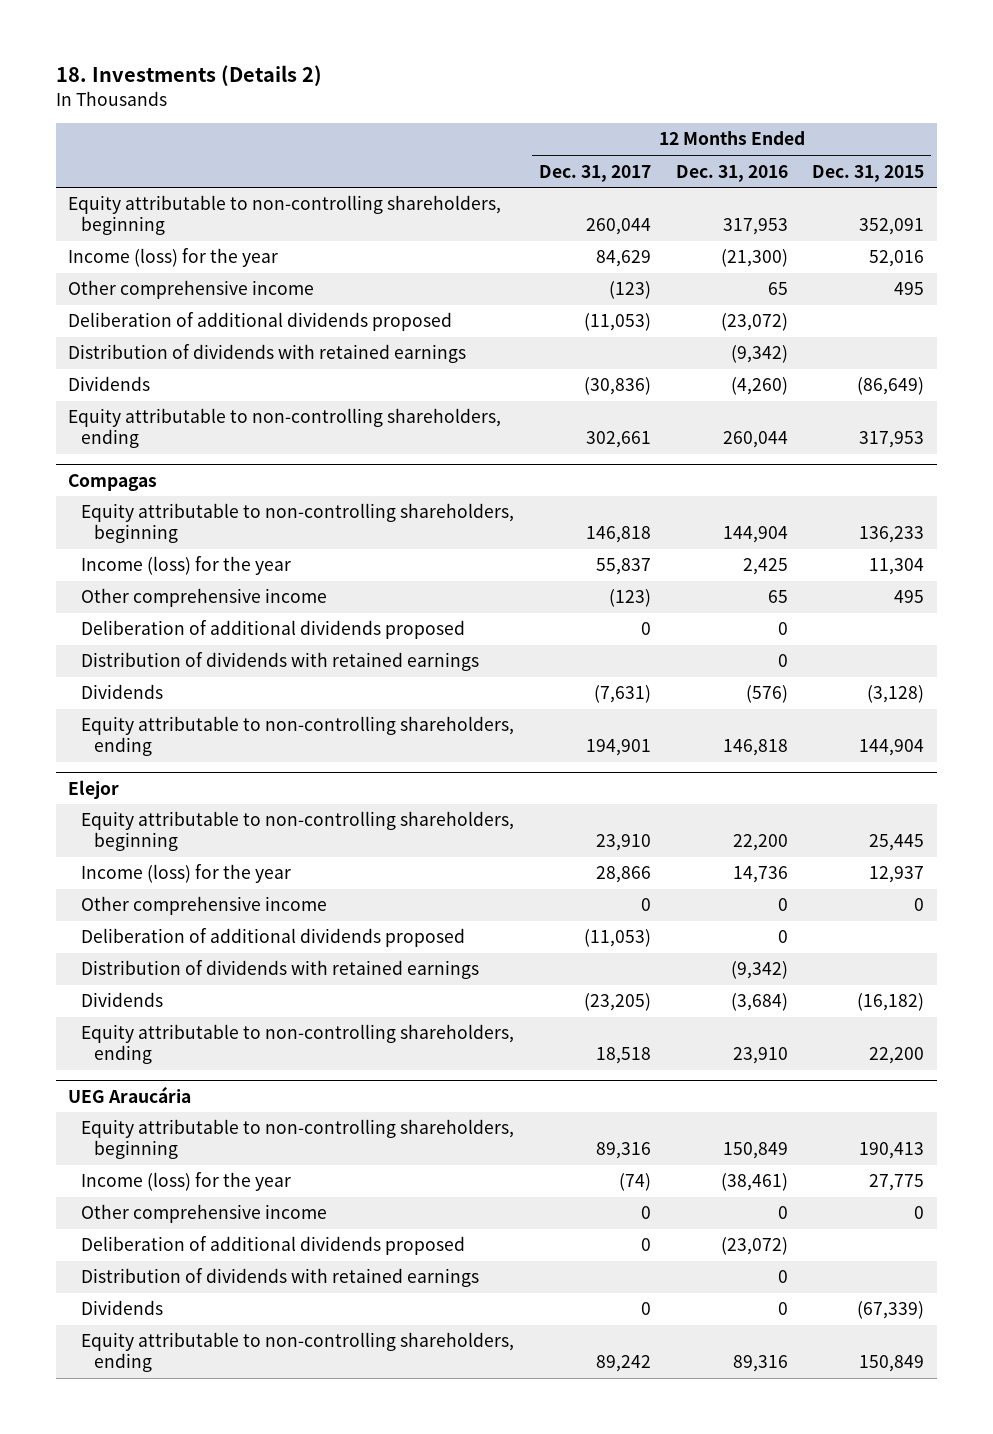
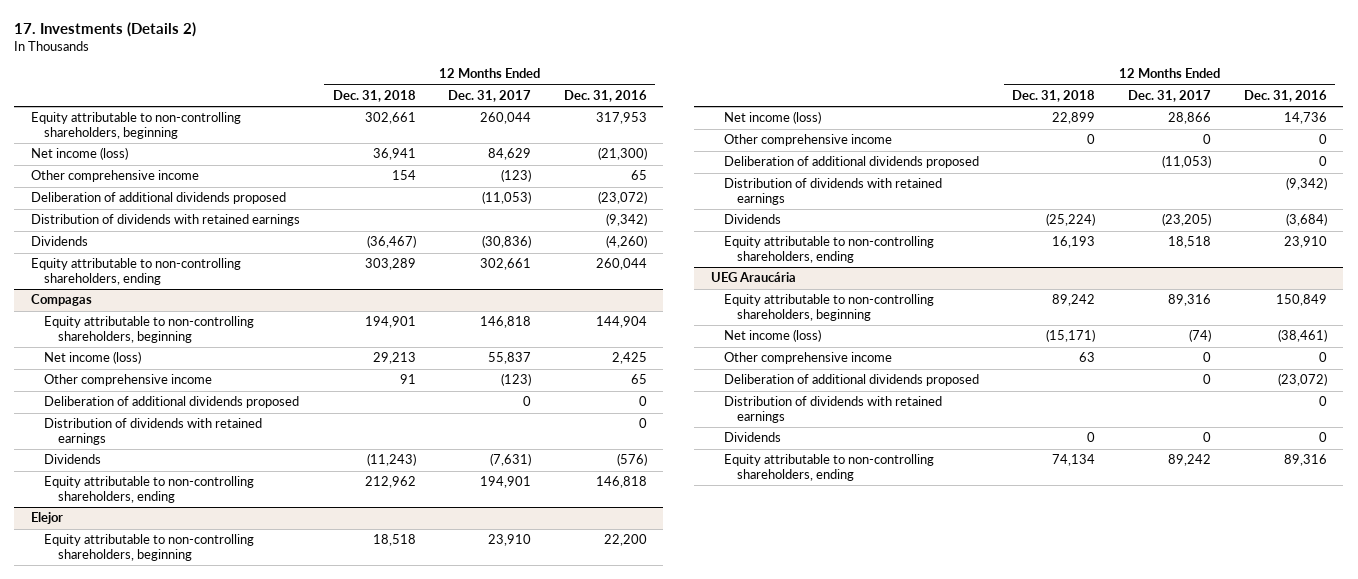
[55,65,322,87] 18. Investments (Details 2) -> [14,21,197,37] 17. Investments (Details 2)
[812,164,925,182] Dec. 31, 2015 -> none
none -> [332,90,416,103] Dec. 31, 2018
[68,248,279,268] Income (loss) for the year -> [30,147,128,161] Net income (loss)
[80,556,291,576] Income (loss) for the year -> [44,351,142,365] Net income (loss)
[80,864,291,884] Income (loss) for the year -> [724,111,822,125] Net income (loss)
[80,1172,291,1192] Income (loss) for the year -> [724,329,822,343] Net income (loss)

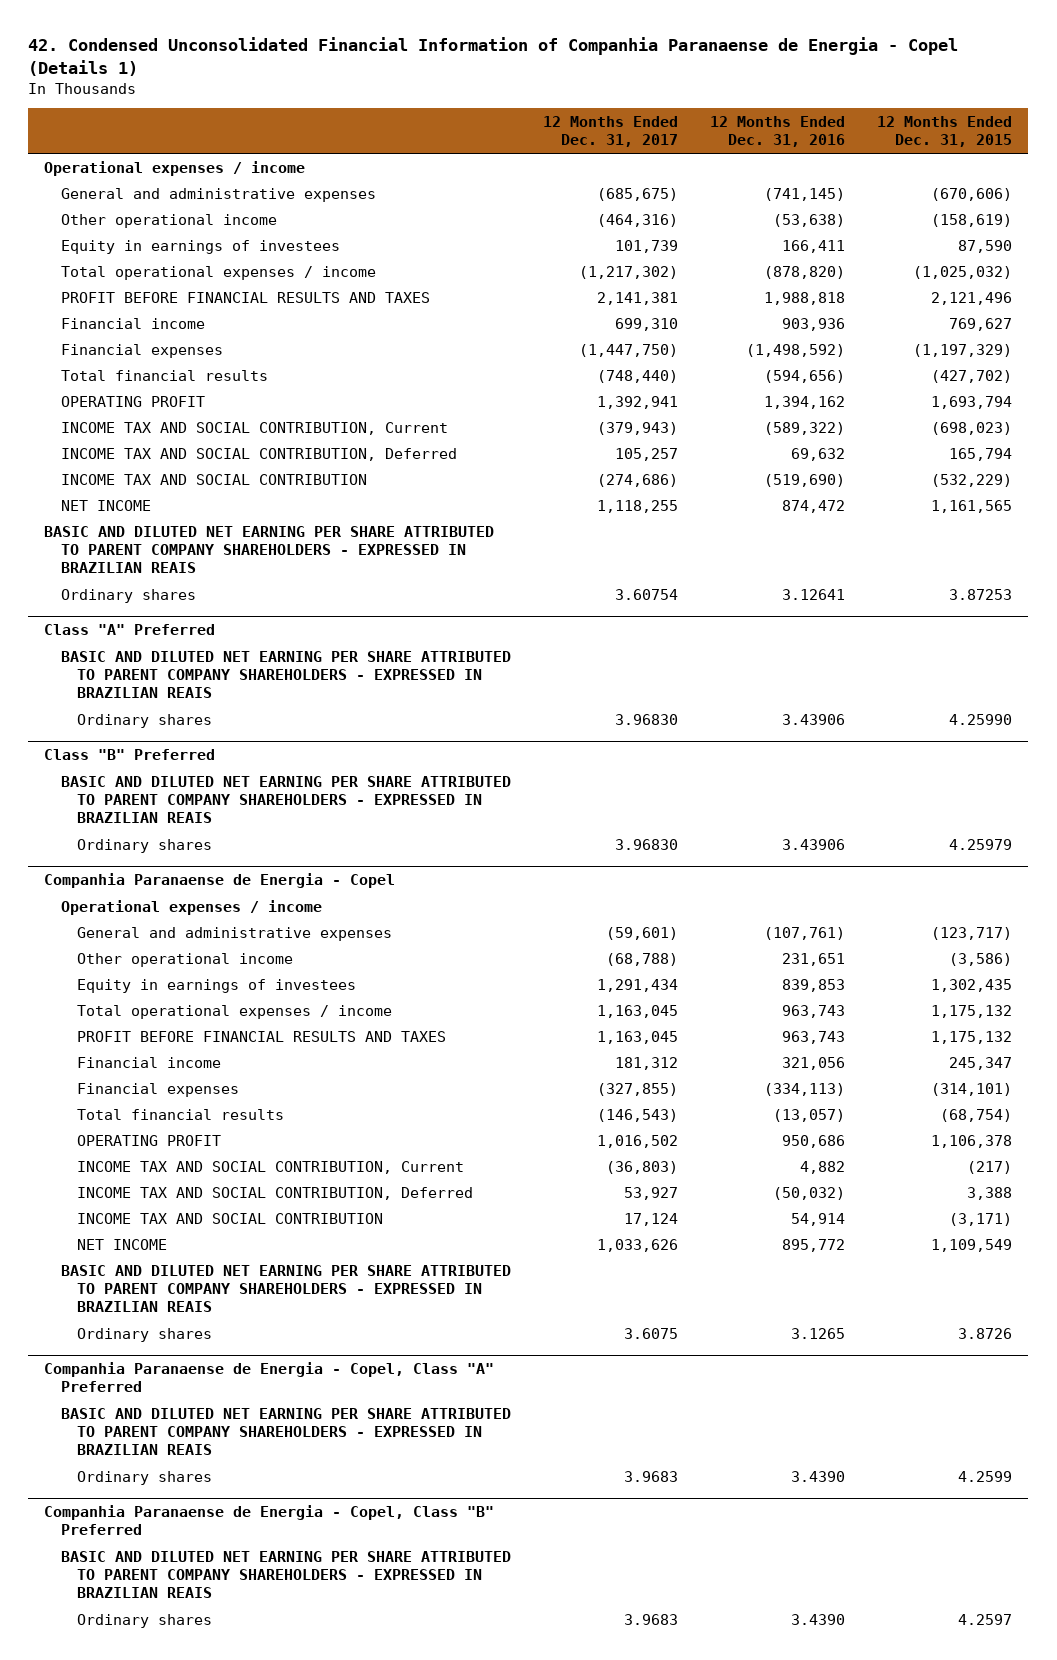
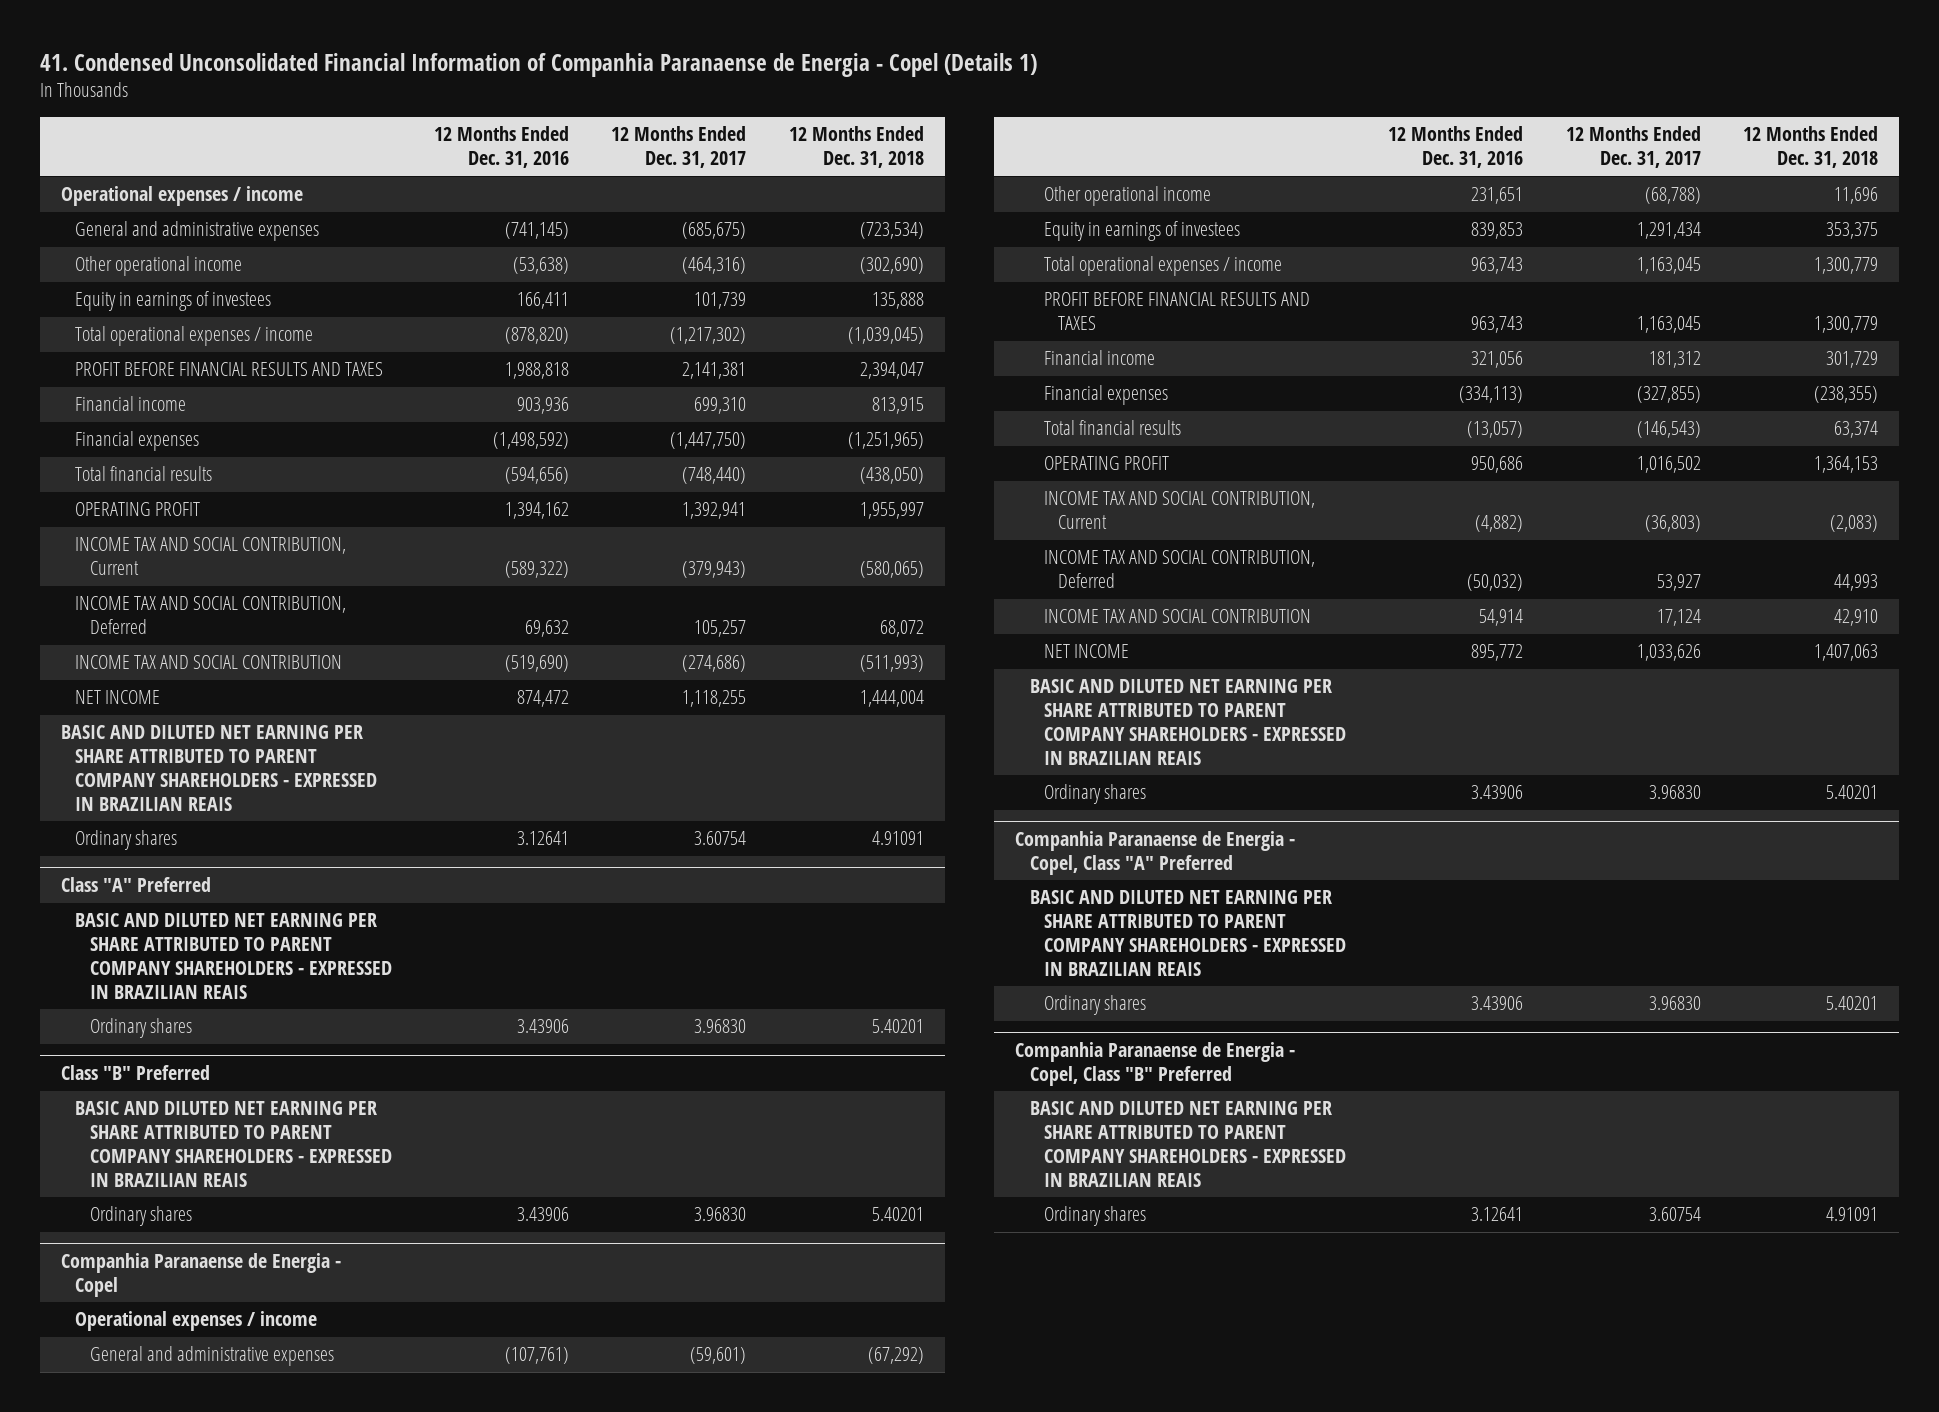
[28,37,959,76] 42. Condensed Unconsolidated Financial Information of Companhia Paranaense de Energia - Copel (Details 1) -> [39,52,1037,77] 41. Condensed Unconsolidated Financial Information of Companhia Paranaense de Energia - Copel (Details 1)
[877,115,1013,148] 12 Months Ended Dec. 31, 2015 -> none
none -> [788,126,924,169] 12 Months Ended Dec. 31, 2018
[800,1160,846,1174] 4,882 -> [1475,515,1524,533] (4,882)
[623,1327,678,1339] 3.6075 -> [1648,785,1701,800] 3.96830
[791,1327,846,1339] 3.1265 -> [1471,785,1524,800] 3.43906
[623,1470,678,1482] 3.9683 -> [1648,996,1701,1011] 3.96830
[791,1470,846,1482] 3.4390 -> [1471,996,1524,1011] 3.43906
[623,1613,678,1625] 3.9683 -> [1648,1207,1701,1222] 3.60754
[791,1613,846,1625] 3.4390 -> [1471,1207,1524,1222] 3.12641

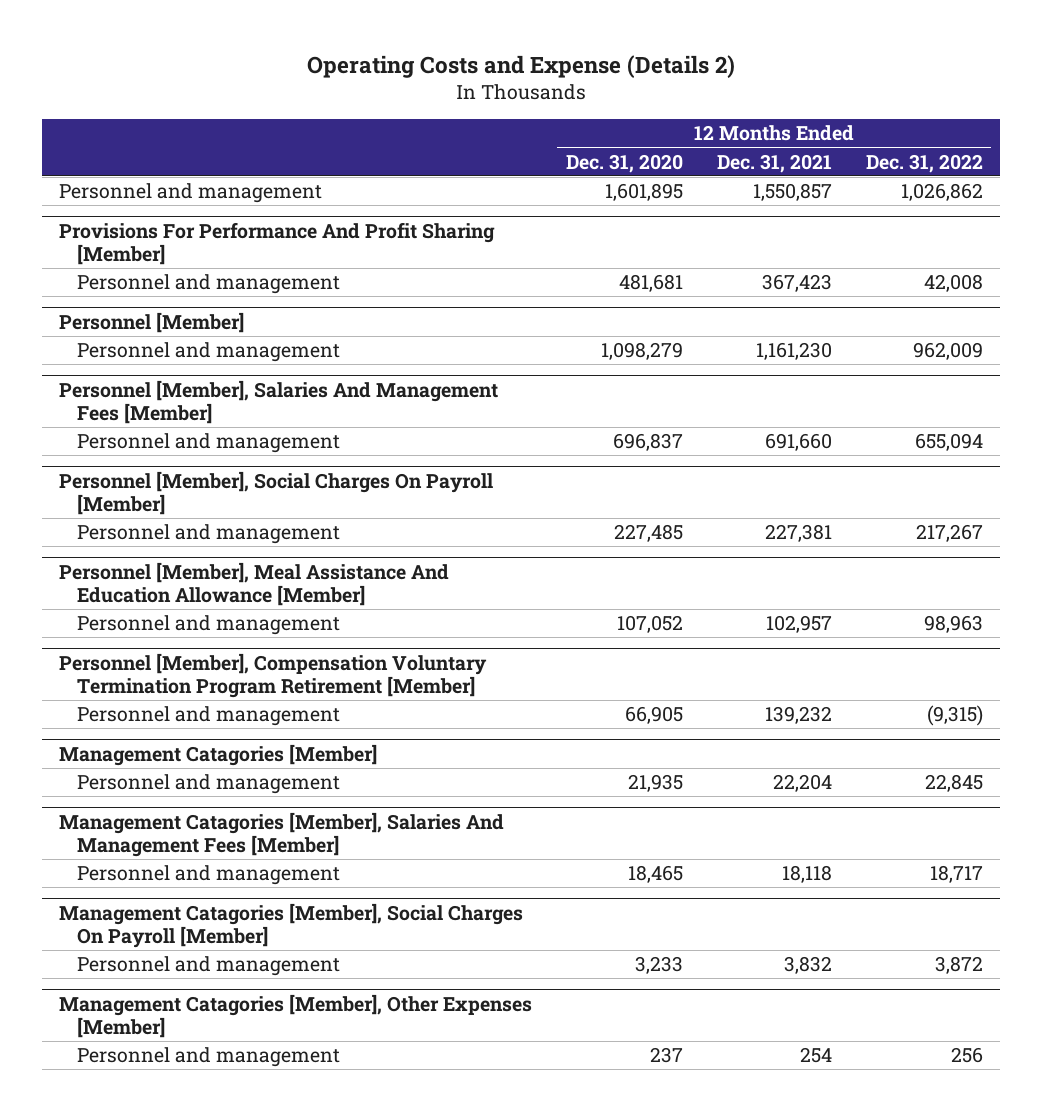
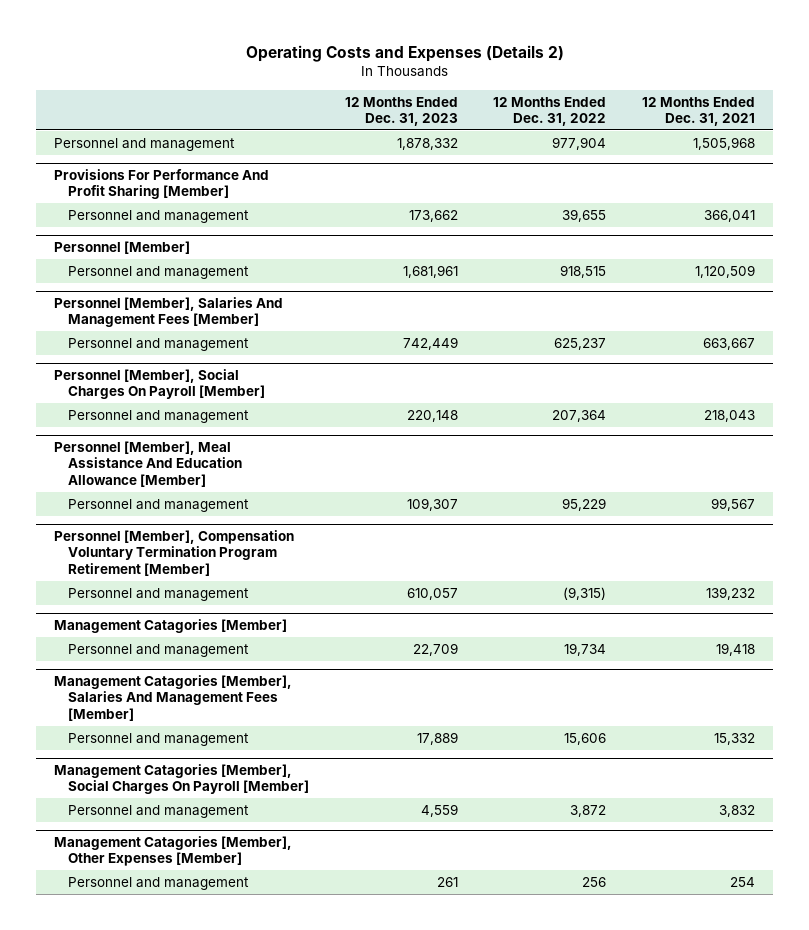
[306,54,735,78] Operating Costs and Expense (Details 2) -> [245,44,564,62] Operating Costs and Expenses (Details 2)
[565,153,683,173] Dec. 31, 2020 -> none
none -> [344,96,458,126] 12 Months Ended Dec. 31, 2023
[752,183,832,202] 1,550,857 -> [693,137,756,151] 1,505,968
[900,183,983,202] 1,026,862 -> [552,137,607,151] 977,904
[761,274,832,293] 367,423 -> [704,210,756,223] 366,041
[923,274,983,293] 42,008 -> [562,209,607,223] 39,655
[755,342,832,361] 1,161,230 -> [695,265,756,279] 1,120,509
[912,342,983,361] 962,009 -> [560,265,607,279] 918,515
[764,433,832,452] 691,660 -> [703,338,756,351] 663,667
[914,433,983,452] 655,094 -> [554,338,607,351] 625,237
[764,524,832,543] 227,381 -> [704,410,756,423] 218,043
[915,524,983,543] 217,267 -> [552,410,607,423] 207,364
[765,615,832,634] 102,957 -> [711,498,756,512] 99,567
[923,615,983,634] 98,963 -> [562,498,607,512] 95,229
[772,774,832,793] 22,204 -> [716,643,756,657] 19,418
[924,774,983,793] 22,845 -> [564,643,607,657] 19,734
[781,865,832,884] 18,118 -> [714,733,756,746] 15,332
[929,865,983,884] 18,717 -> [564,733,607,746] 15,606

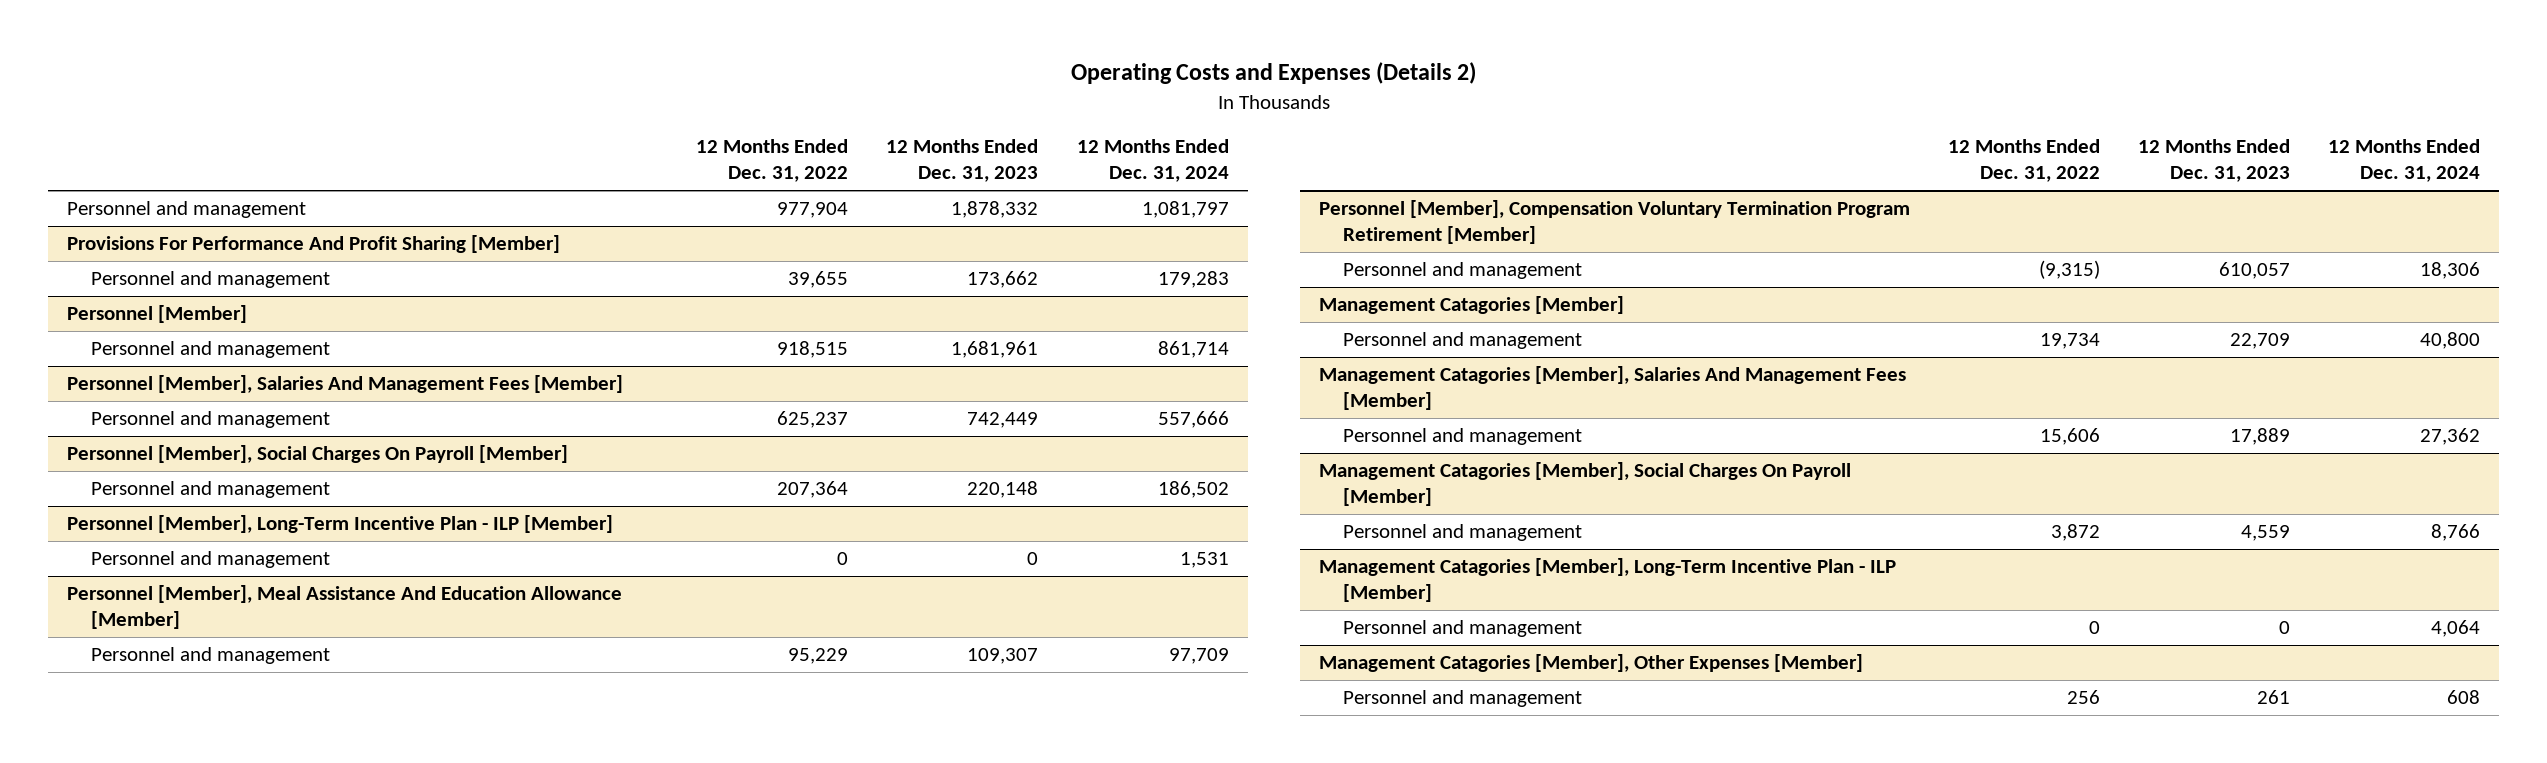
[642,96,756,126] 12 Months Ended Dec. 31, 2021 -> none
none -> [1076,139,1229,183] 12 Months Ended Dec. 31, 2024
none -> [67,515,614,534] Personnel [Member], Long-Term Incentive Plan - ILP [Member]
none -> [91,551,331,569] Personnel and management
none -> [1318,558,1896,603] Management Catagories [Member], Long-Term Incentive Plan - ILP [Member]
none -> [1342,620,1582,638] Personnel and management

